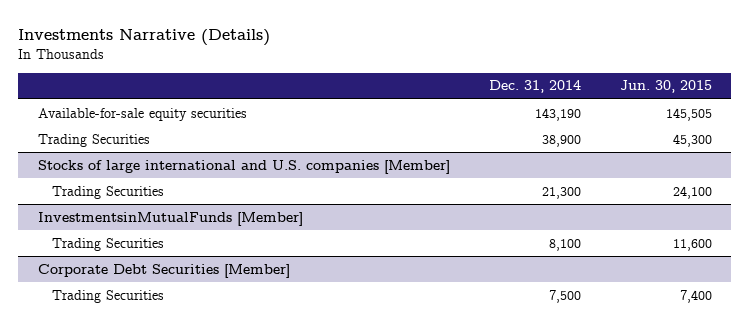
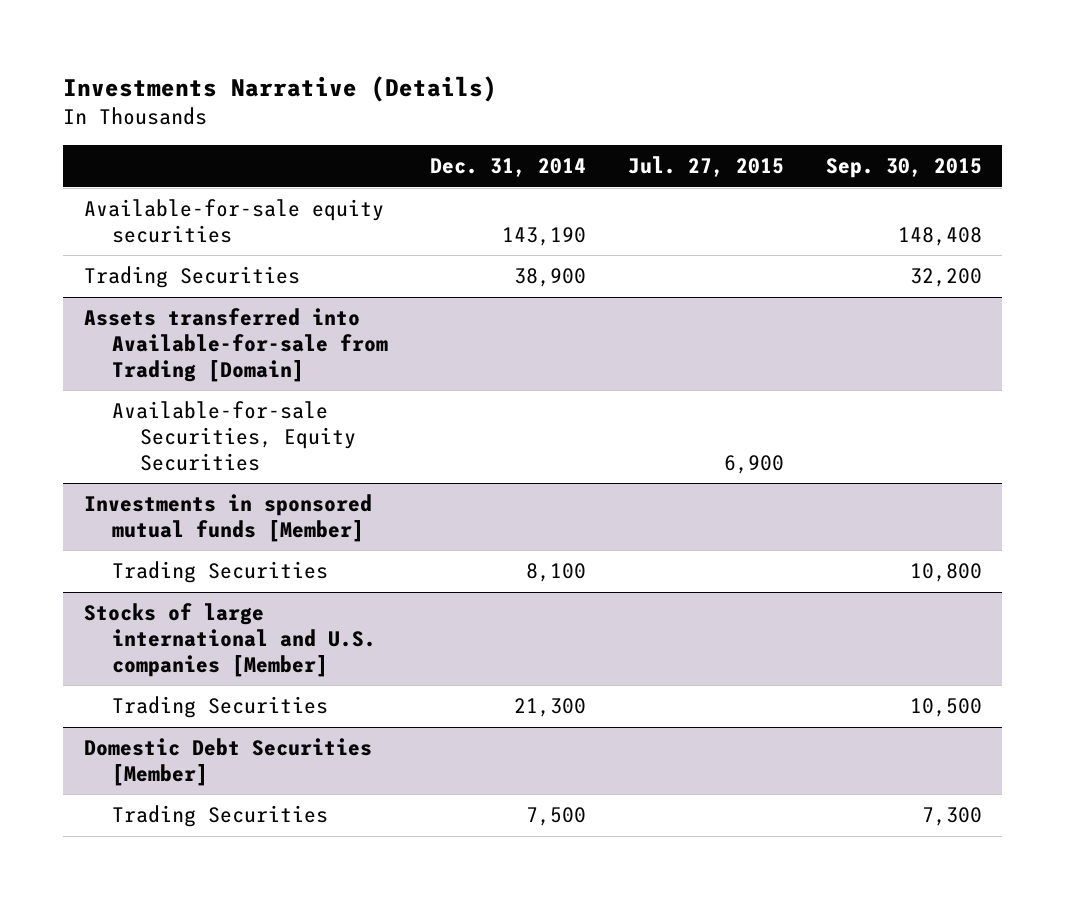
[619,80,712,94] Jun. 30, 2015 -> none
none -> [627,156,784,178] Jul. 27, 2015
none -> [825,158,982,179] Sep. 30, 2015
none -> [84,308,389,382] Assets transferred into Available-for-sale from Trading [Domain]
none -> [112,401,357,471] Available-for-sale Securities, Equity Securities
none -> [84,494,373,542] Investments in sponsored mutual funds [Member]
none -> [112,561,329,584] Trading Securities
[37,211,303,226] InvestmentsinMutualFunds [Member] -> none
[51,237,164,251] Trading Securities -> none
[37,263,290,278] Corporate Debt Securities [Member] -> [84,738,373,786] Domestic Debt Securities [Member]

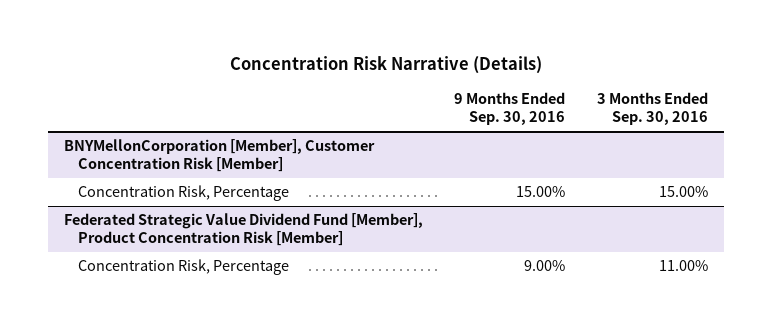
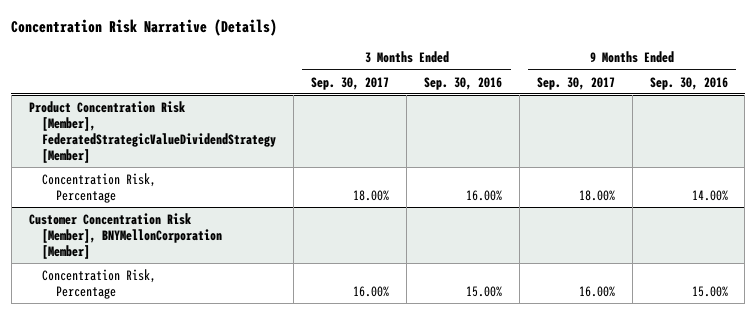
none -> [311,76,390,90] Sep. 30, 2017
none -> [536,76,615,90] Sep. 30, 2017
none -> [28,100,277,163] Product Concentration Risk [Member], FederatedStrategicValueDividendStrategy [Member]
none -> [42,172,157,203] Concentration Risk, Percentage
[63,139,375,173] BNYMellonCorporation [Member], Customer Concentration Risk [Member] -> [28,212,223,259] Customer Concentration Risk [Member], BNYMellonCorporation [Member]
[63,213,423,247] Federated Strategic Value Dividend Fund [Member], Product Concentration Risk [Member] -> none
[78,259,290,276] Concentration Risk, Percentage -> none

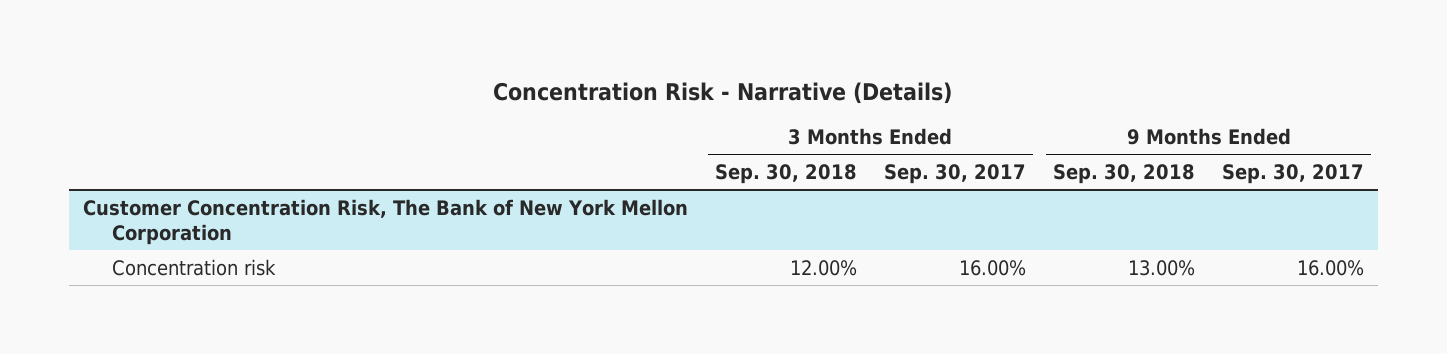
[11,19,278,37] Concentration Risk Narrative (Details) -> [493,81,953,104] Concentration Risk - Narrative (Details)
[423,76,502,90] Sep. 30, 2016 -> none
[649,76,728,90] Sep. 30, 2016 -> none
none -> [714,164,857,185] Sep. 30, 2018
none -> [1053,164,1196,185] Sep. 30, 2018
[28,100,277,163] Product Concentration Risk [Member], FederatedStrategicValueDividendStrategy [Member] -> none
[28,212,223,259] Customer Concentration Risk [Member], BNYMellonCorporation [Member] -> none
[42,268,157,299] Concentration Risk, Percentage -> none
none -> [82,198,688,245] Customer Concentration Risk, The Bank of New York Mellon Corporation
[42,172,157,203] Concentration Risk, Percentage -> [112,258,277,276] Concentration risk
[353,189,390,201] 18.00% -> [958,259,1026,276] 16.00%
[578,189,615,201] 18.00% -> [1297,259,1365,276] 16.00%

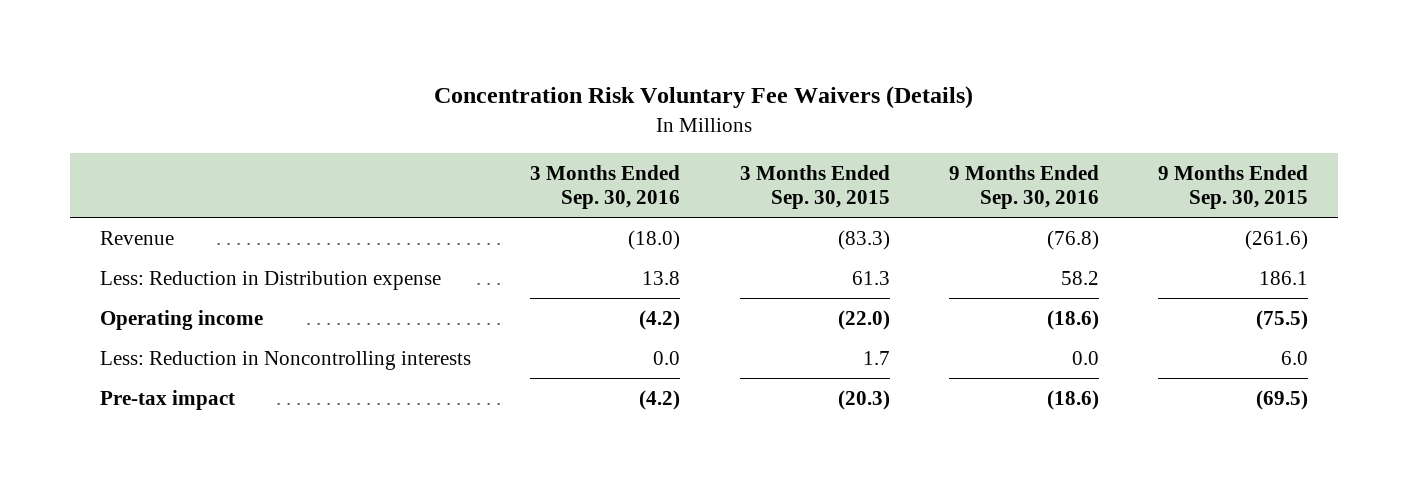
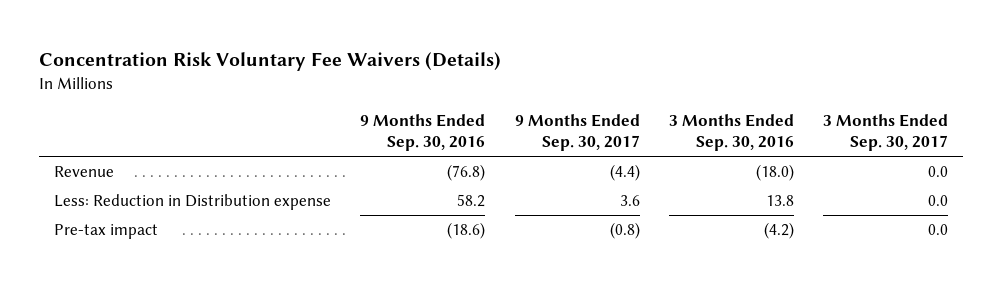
[739,164,890,210] 3 Months Ended Sep. 30, 2015 -> none
[1158,164,1309,210] 9 Months Ended Sep. 30, 2015 -> none
none -> [514,113,640,152] 9 Months Ended Sep. 30, 2017
none -> [823,113,949,152] 3 Months Ended Sep. 30, 2017
[100,309,264,330] Operating income -> none
[100,350,472,370] Less: Reduction in Noncontrolling interests -> none

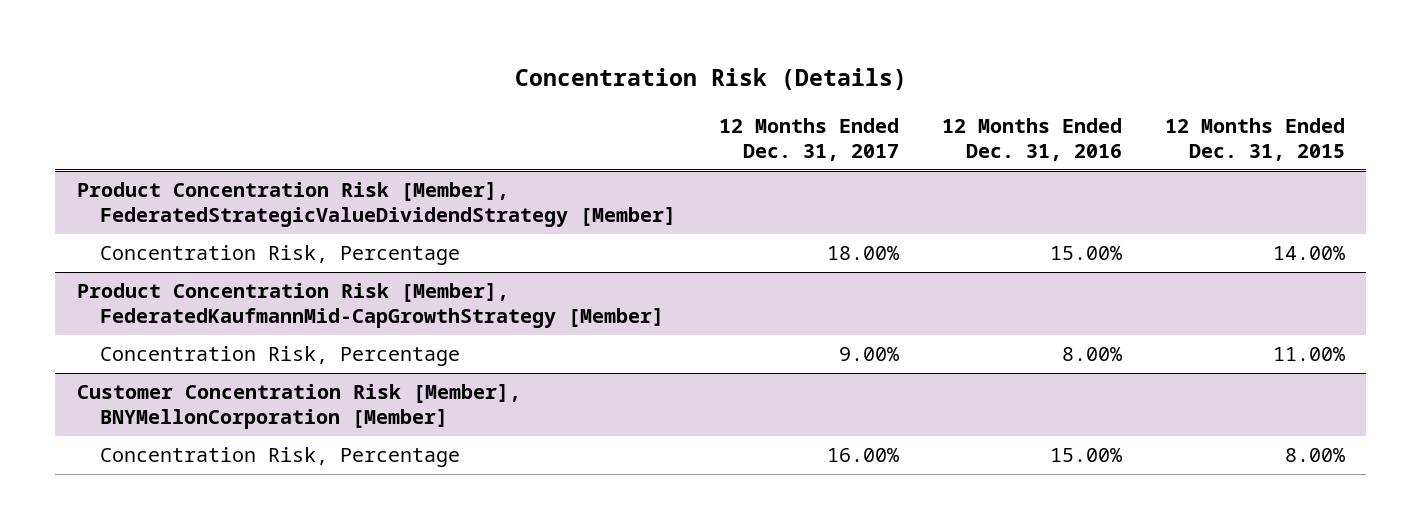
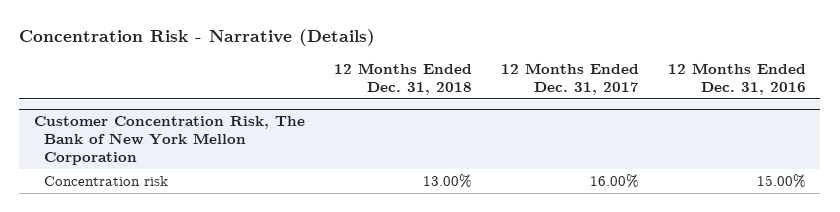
[514,68,907,91] Concentration Risk (Details) -> [19,29,376,47] Concentration Risk - Narrative (Details)
[1164,117,1345,161] 12 Months Ended Dec. 31, 2015 -> none
none -> [333,62,472,95] 12 Months Ended Dec. 31, 2018
[76,182,677,228] Product Concentration Risk [Member], FederatedStrategicValueDividendStrategy [Member] -> none
[76,283,665,329] Product Concentration Risk [Member], FederatedKaufmannMid-CapGrowthStrategy [Member] -> none
[100,346,461,367] Concentration Risk, Percentage -> none
[76,384,521,430] Customer Concentration Risk [Member], BNYMellonCorporation [Member] -> none
[100,447,461,468] Concentration Risk, Percentage -> none
none -> [33,116,305,166] Customer Concentration Risk, The Bank of New York Mellon Corporation
[100,245,461,266] Concentration Risk, Percentage -> [44,176,169,187] Concentration risk
[827,246,900,261] 18.00% -> [589,174,639,189] 16.00%

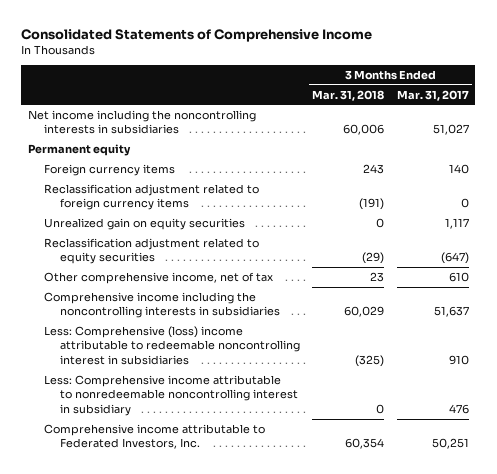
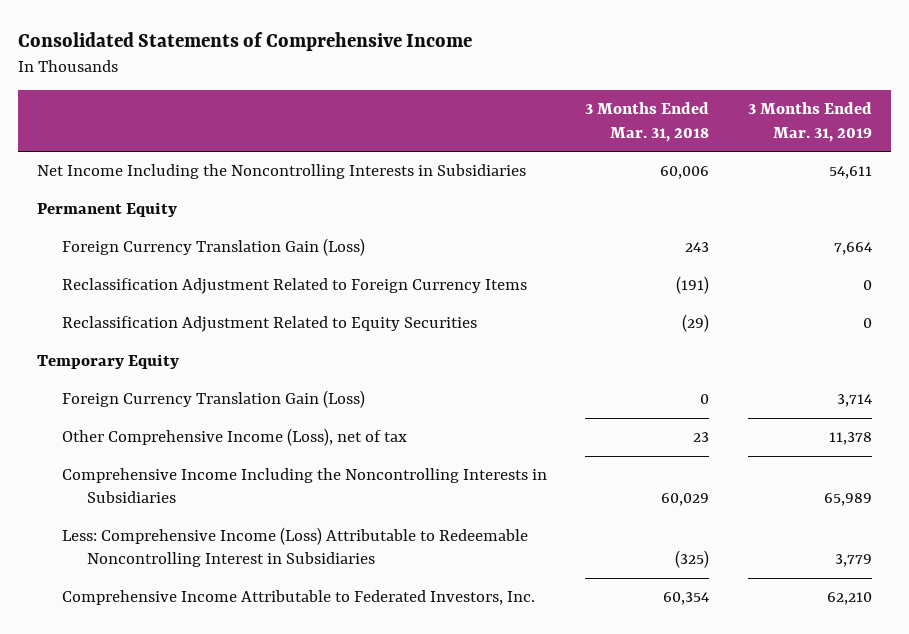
[396,89,469,101] Mar. 31, 2017 -> none
none -> [747,102,872,142] 3 Months Ended Mar. 31, 2019
[43,217,245,230] Unrealized gain on equity securities -> none
[43,374,298,416] Less: Comprehensive income attributable to nonredeemable noncontrolling interest in subsidiary -> none
[27,109,256,135] Net income including the noncontrolling interests in subsidiaries -> [37,164,527,180] Net Income Including the Noncontrolling Interests in Subsidiaries
[27,143,131,156] Permanent equity -> [37,202,178,218] Permanent Equity
[43,163,175,176] Foreign currency items -> [62,238,366,257] Foreign Currency Translation Gain (Loss)
[43,183,259,211] Reclassification adjustment related to foreign currency items -> [62,278,528,295] Reclassification Adjustment Related to Foreign Currency Items
[43,237,259,265] Reclassification adjustment related to equity securities -> [62,316,478,333] Reclassification Adjustment Related to Equity Securities
none -> [37,354,180,370] Temporary Equity
none -> [62,390,366,409] Foreign Currency Translation Gain (Loss)
[43,271,273,284] Other comprehensive income, net of tax -> [62,428,408,447] Other Comprehensive Income (Loss), net of tax
[43,291,280,319] Comprehensive income including the noncontrolling interests in subsidiaries -> [62,468,548,504] Comprehensive Income Including the Noncontrolling Interests in Subsidiaries
[43,325,300,365] Less: Comprehensive (loss) income attributable to redeemable noncontrolling interest in subsidiaries -> [62,527,529,568] Less: Comprehensive Income (Loss) Attributable to Redeemable Noncontrolling Interest in Subsidiaries
[43,423,265,450] Comprehensive income attributable to Federated Investors, Inc. -> [62,590,536,606] Comprehensive Income Attributable to Federated Investors, Inc.

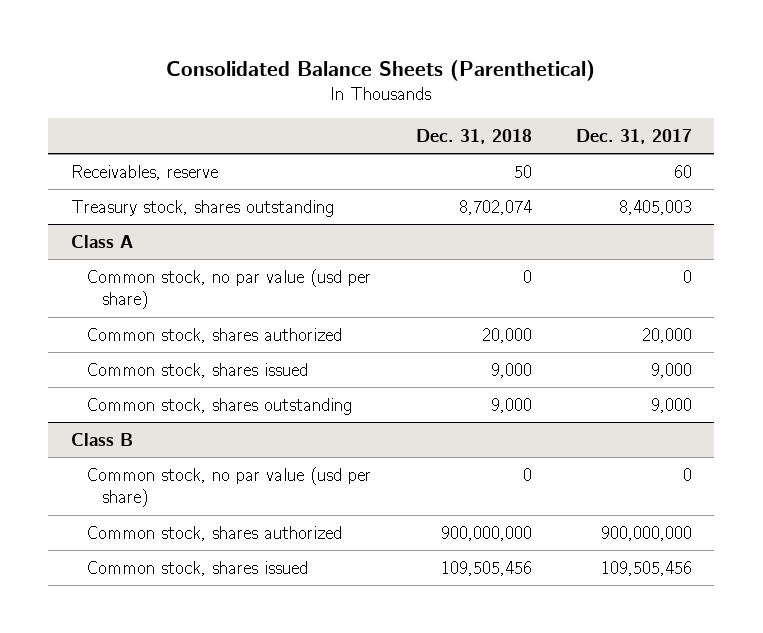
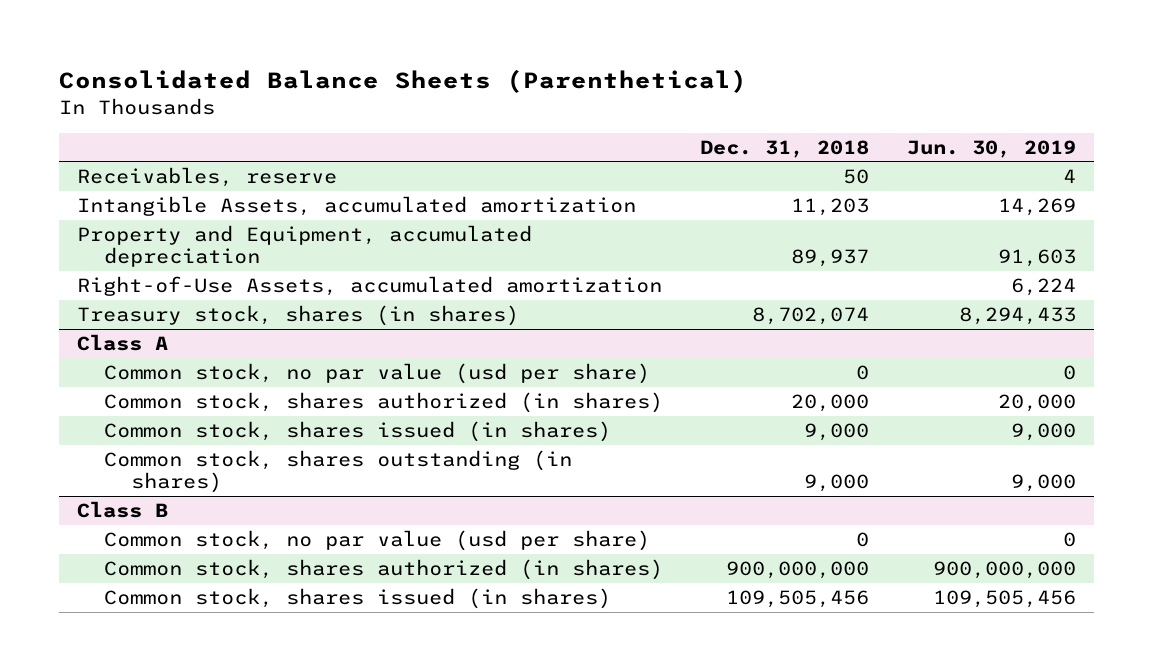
[576,129,693,145] Dec. 31, 2017 -> none
none -> [906,139,1076,158] Jun. 30, 2019
none -> [77,195,637,216] Intangible Assets, accumulated amortization
none -> [77,224,533,268] Property and Equipment, accumulated depreciation
none -> [77,275,663,296] Right-of-Use Assets, accumulated amortization
[70,199,334,217] Treasury stock, shares outstanding -> [77,304,520,326] Treasury stock, shares (in shares)
[86,327,343,343] Common stock, shares authorized -> [103,391,663,413] Common stock, shares authorized (in shares)
[86,362,309,378] Common stock, shares issued -> [103,420,611,442] Common stock, shares issued (in shares)
[86,397,353,415] Common stock, shares outstanding -> [103,449,572,494] Common stock, shares outstanding (in shares)
[86,525,343,541] Common stock, shares authorized -> [103,558,663,580] Common stock, shares authorized (in shares)
[86,560,309,576] Common stock, shares issued -> [103,587,611,609] Common stock, shares issued (in shares)

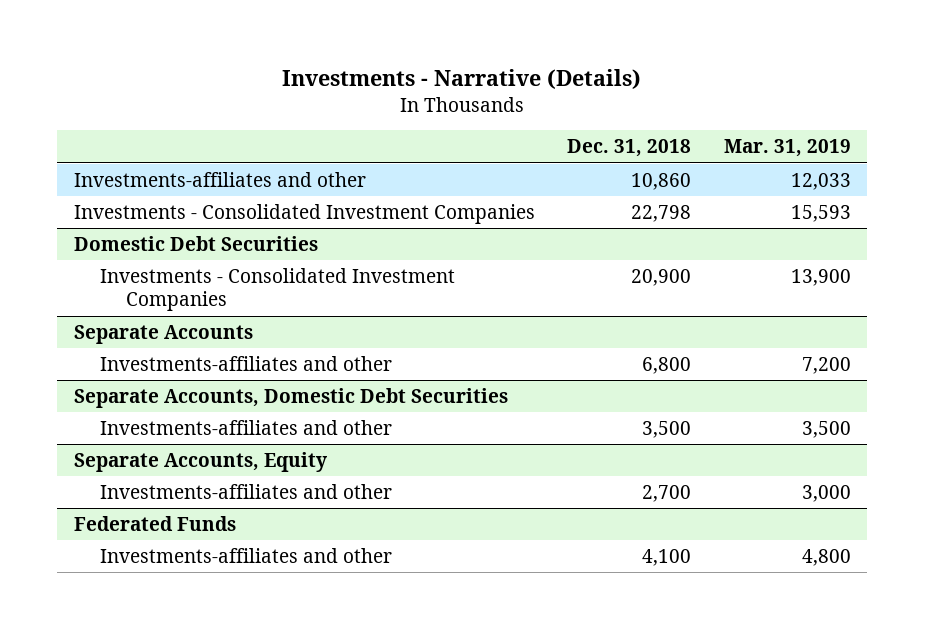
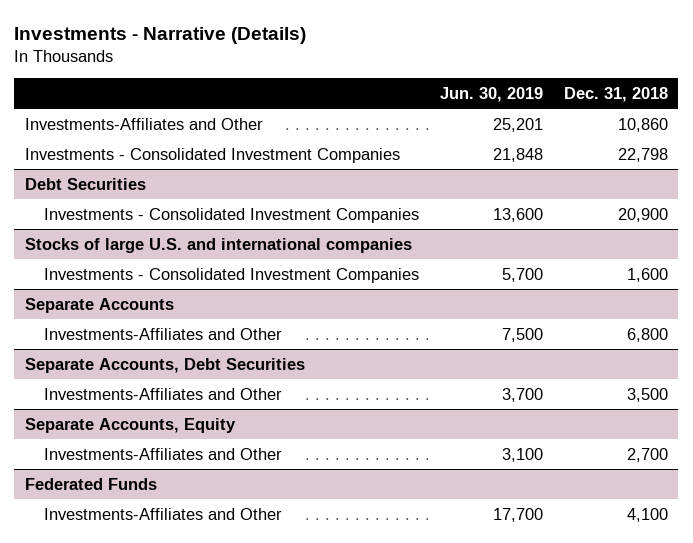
[724,139,852,158] Mar. 31, 2019 -> none
none -> [440,86,544,102] Jun. 30, 2019
[73,171,366,187] Investments-affiliates and other -> [24,117,263,130] Investments-Affiliates and Other
[73,235,318,251] Domestic Debt Securities -> [24,177,146,190] Debt Securities
none -> [24,237,412,253] Stocks of large U.S. and international companies
none -> [44,267,420,283] Investments - Consolidated Investment Companies
[99,355,392,371] Investments-affiliates and other -> [44,327,283,340] Investments-Affiliates and Other
[73,387,508,408] Separate Accounts, Domestic Debt Securities -> [24,357,305,373] Separate Accounts, Debt Securities
[99,419,392,435] Investments-affiliates and other -> [44,387,283,400] Investments-Affiliates and Other
[99,483,392,499] Investments-affiliates and other -> [44,447,283,460] Investments-Affiliates and Other
[99,547,392,563] Investments-affiliates and other -> [44,507,283,520] Investments-Affiliates and Other

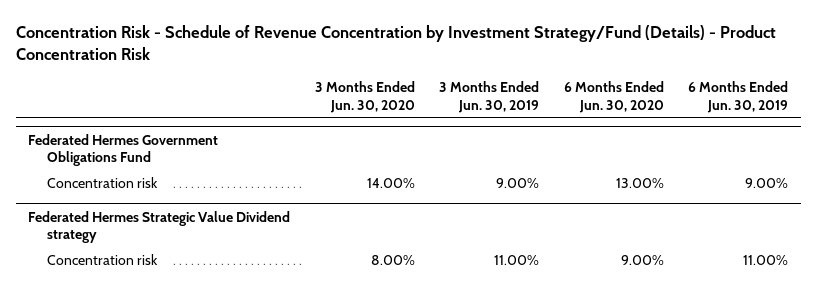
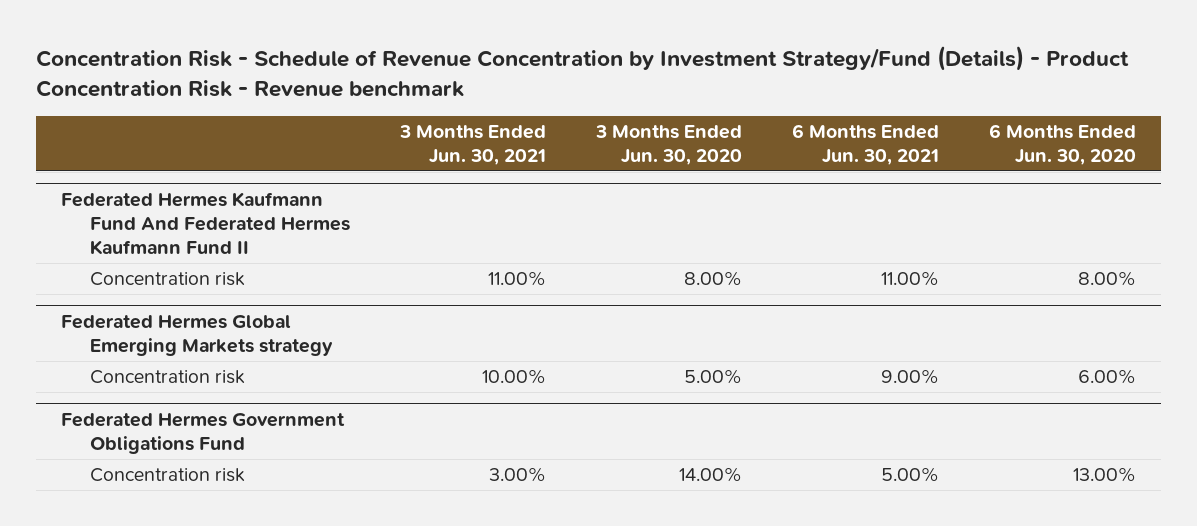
[15,24,776,60] Concentration Risk - Schedule of Revenue Concentration by Investment Strategy/Fund (Details) - Product Concentration Risk -> [36,46,1130,98] Concentration Risk - Schedule of Revenue Concentration by Investment Strategy/Fund (Details) - Product Concentration Risk - Revenue benchmark
[439,80,540,113] 3 Months Ended Jun. 30, 2019 -> none
[688,80,789,113] 6 Months Ended Jun. 30, 2019 -> none
none -> [399,124,547,165] 3 Months Ended Jun. 30, 2021
none -> [792,123,940,165] 6 Months Ended Jun. 30, 2021
none -> [61,192,351,256] Federated Hermes Kaufmann Fund And Federated Hermes Kaufmann Fund II
none -> [90,272,246,287] Concentration risk
none -> [61,315,334,357] Federated Hermes Global Emerging Markets strategy
none -> [90,370,246,385] Concentration risk
[28,210,291,244] Federated Hermes Strategic Value Dividend strategy -> none
[46,253,158,265] Concentration risk -> none

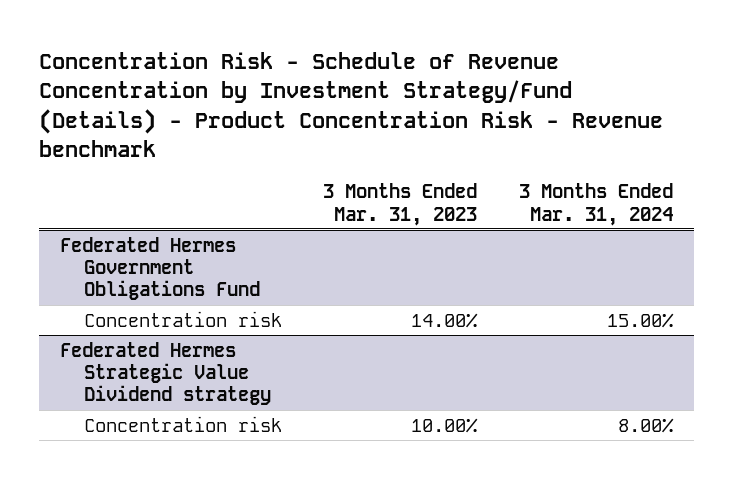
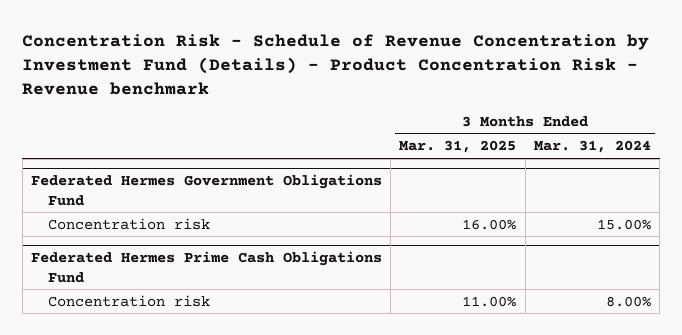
[38,51,663,158] Concentration Risk - Schedule of Revenue Concentration by Investment Strategy/Fund (Details) - Product Concentration Risk - Revenue benchmark -> [22,34,650,96] Concentration Risk - Schedule of Revenue Concentration by Investment Fund (Details) - Product Concentration Risk - Revenue benchmark
[323,183,478,226] 3 Months Ended Mar. 31, 2023 -> none
none -> [399,140,517,154] Mar. 31, 2025
[59,341,272,406] Federated Hermes Strategic Value Dividend strategy -> [30,251,382,283] Federated Hermes Prime Cash Obligations Fund

